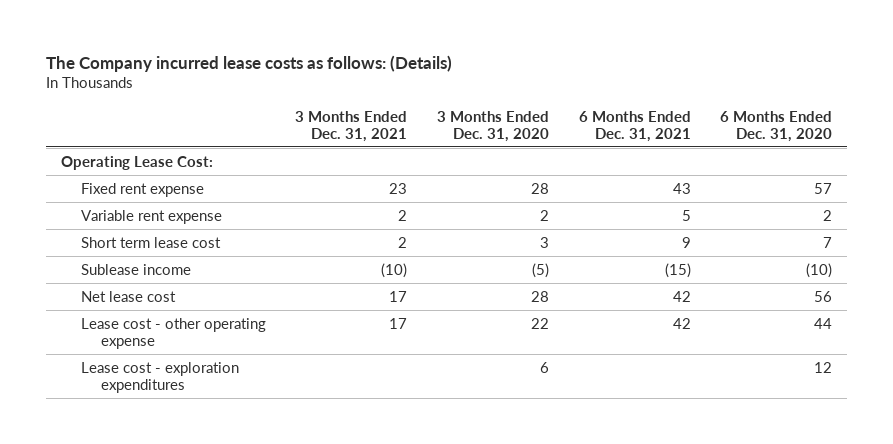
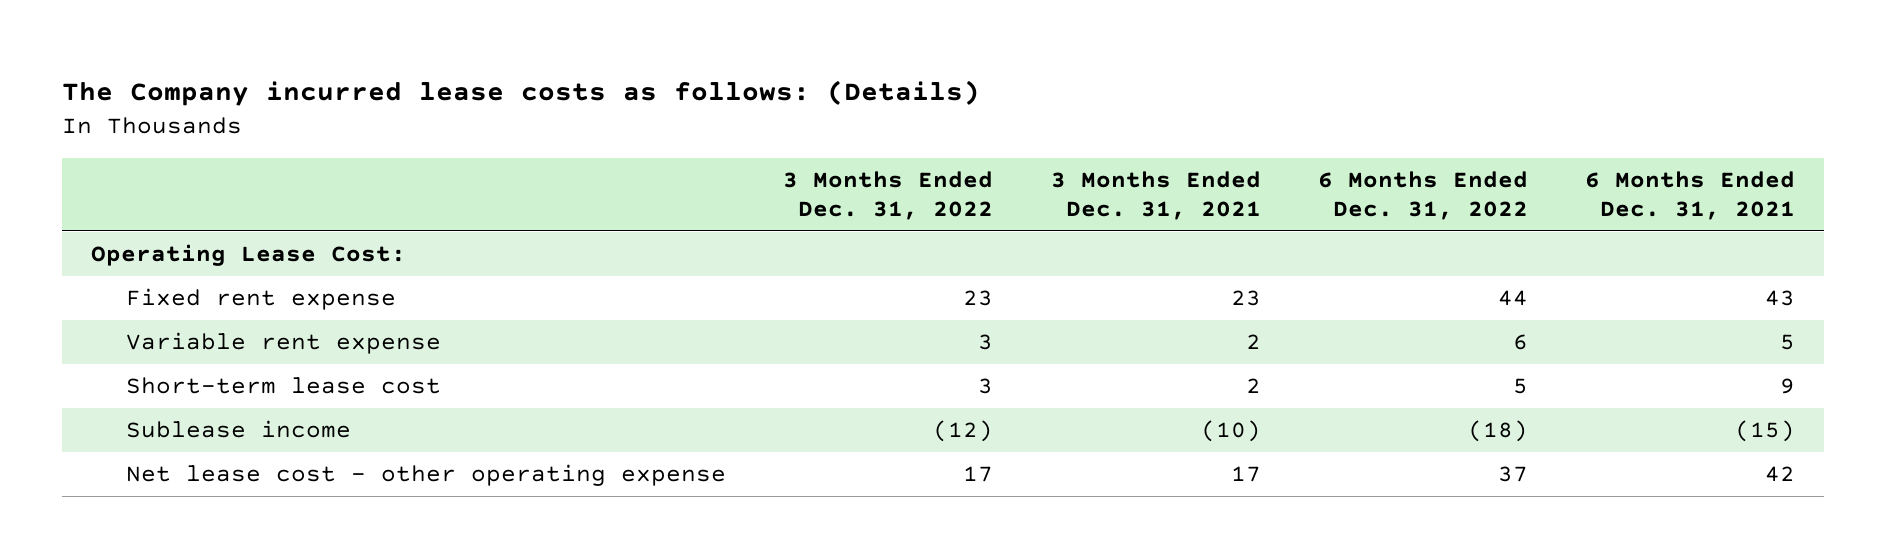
[437,110,550,142] 3 Months Ended Dec. 31, 2020 -> none
[720,110,833,142] 6 Months Ended Dec. 31, 2020 -> none
none -> [783,170,994,221] 3 Months Ended Dec. 31, 2022
none -> [1317,170,1528,221] 6 Months Ended Dec. 31, 2022
[80,236,221,248] Short term lease cost -> [126,377,442,395] Short-term lease cost
[80,317,266,349] Lease cost - other operating expense -> none
[80,361,239,393] Lease cost - exploration expenditures -> none
[80,290,176,302] Net lease cost -> [126,464,727,487] Net lease cost - other operating expense

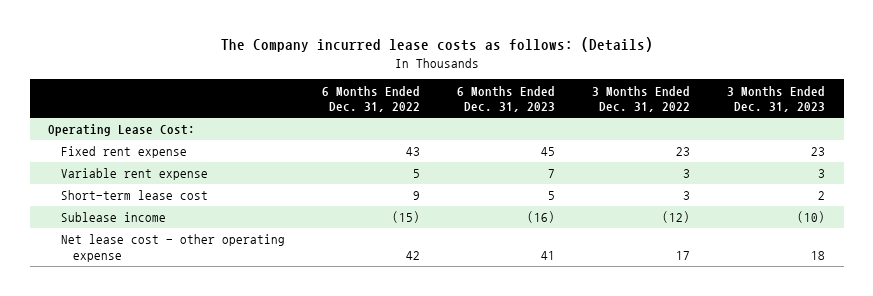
[1050,170,1261,221] 3 Months Ended Dec. 31, 2021 -> none
[1584,170,1795,221] 6 Months Ended Dec. 31, 2021 -> none
none -> [456,85,555,113] 6 Months Ended Dec. 31, 2023
none -> [727,85,826,113] 3 Months Ended Dec. 31, 2023
[1497,290,1528,307] 44 -> [405,147,420,157] 43
[1512,334,1528,351] 6 -> [412,169,420,179] 5
[1512,378,1528,395] 5 -> [412,191,420,201] 9
[1467,420,1528,443] (18) -> [391,211,420,224] (15)
[1497,466,1528,483] 37 -> [405,250,420,260] 42

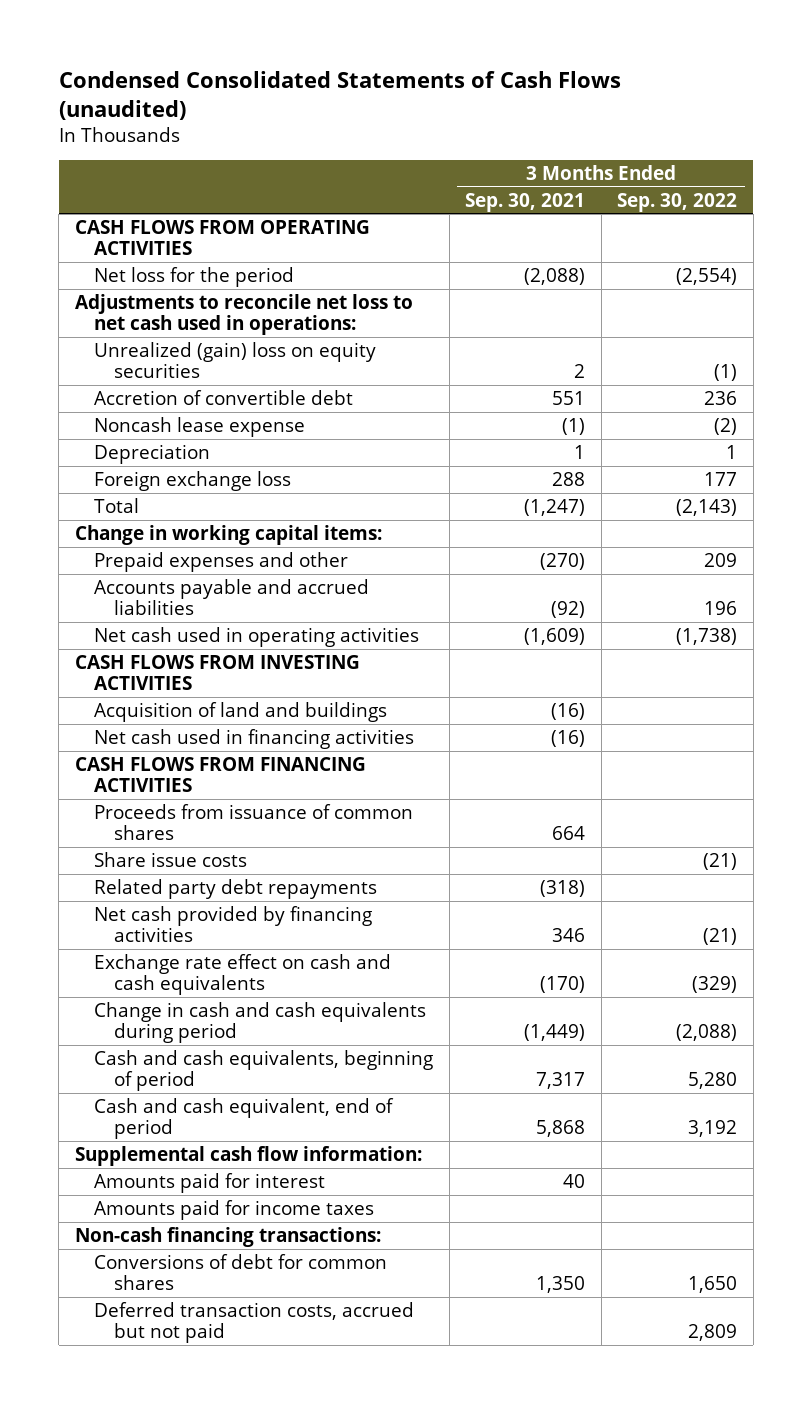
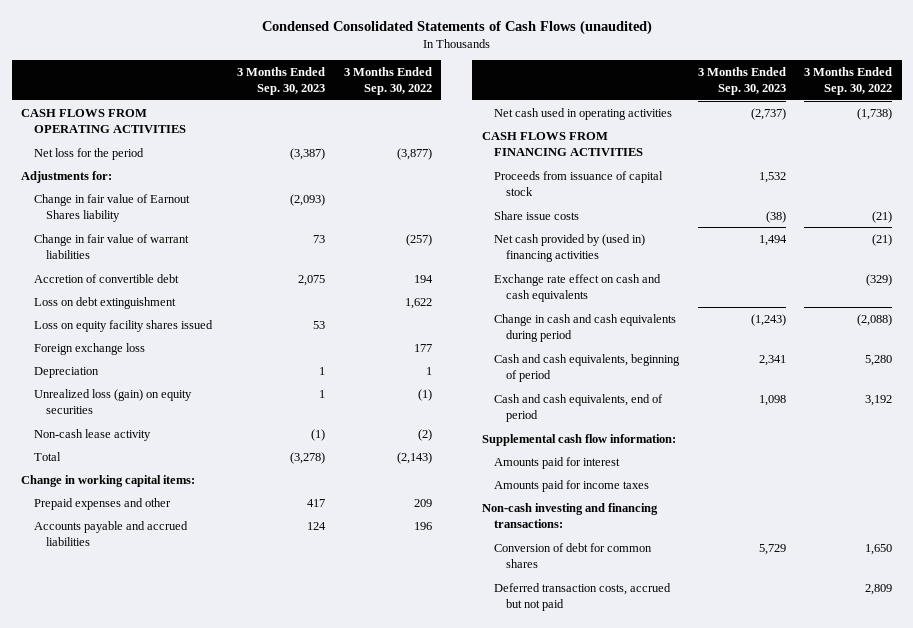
[465,192,586,212] Sep. 30, 2021 -> none
none -> [237,67,326,96] 3 Months Ended Sep. 30, 2023
[94,341,377,379] Unrealized (gain) loss on equity securities -> none
[94,416,306,437] Noncash lease expense -> none
[676,267,738,285] (2,554) -> [396,147,432,160] (3,877)
[74,293,413,336] Adjustments to reconcile net loss to net cash used in operations: -> [21,170,113,183] Adjustments for:
none -> [33,193,190,222] Change in fair value of Earnout Shares liability
none -> [33,233,189,259] Change in fair value of warrant liabilities
[704,390,738,405] 236 -> [413,274,433,283] 194
none -> [33,296,176,309] Loss on debt extinguishment
none -> [33,319,213,332] Loss on equity facility shares issued
[94,443,211,464] Depreciation -> [33,366,99,378] Depreciation
none -> [33,388,192,414] Unrealized loss (gain) on equity securities
none -> [33,428,151,441] Non-cash lease activity
[74,654,360,691] CASH FLOWS FROM INVESTING ACTIVITIES -> none
[94,701,388,722] Acquisition of land and buildings -> none
[94,728,415,749] Net cash used in financing activities -> none
[94,803,414,841] Proceeds from issuance of common shares -> [493,170,663,196] Proceeds from issuance of capital stock
[94,878,378,899] Related party debt repayments -> none
[94,905,373,943] Net cash provided by financing activities -> [493,233,645,262] Net cash provided by (used in) financing activities
[94,1097,395,1140] Cash and cash equivalent, end of period -> [493,393,663,422] Cash and cash equivalents, end of period
[74,1226,381,1247] Non-cash financing transactions: -> [481,502,658,528] Non-cash investing and financing transactions:
[94,1253,388,1291] Conversions of debt for common shares -> [493,542,652,568] Conversion of debt for common shares

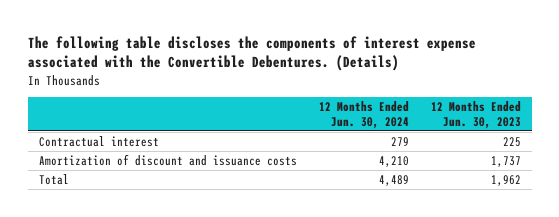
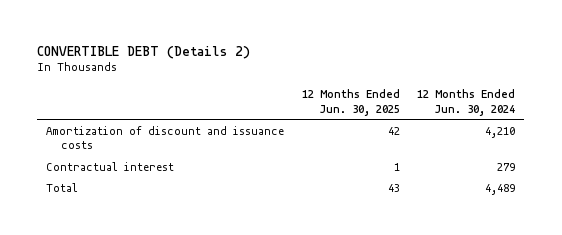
[27,35,476,72] The following table discloses the components of interest expense associated with the Convertible Debentures. (Details) -> [37,45,251,59] CONVERTIBLE DEBT (Details 2)
[430,101,521,130] 12 Months Ended Jun. 30, 2023 -> none
none -> [301,88,400,116] 12 Months Ended Jun. 30, 2025
[38,135,159,147] Contractual interest -> [46,161,175,171] Contractual interest

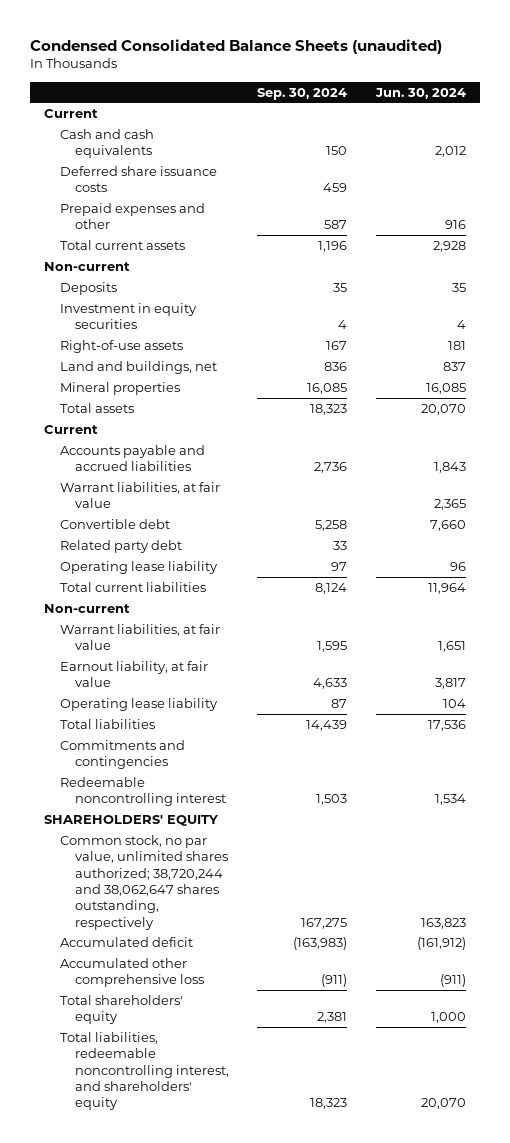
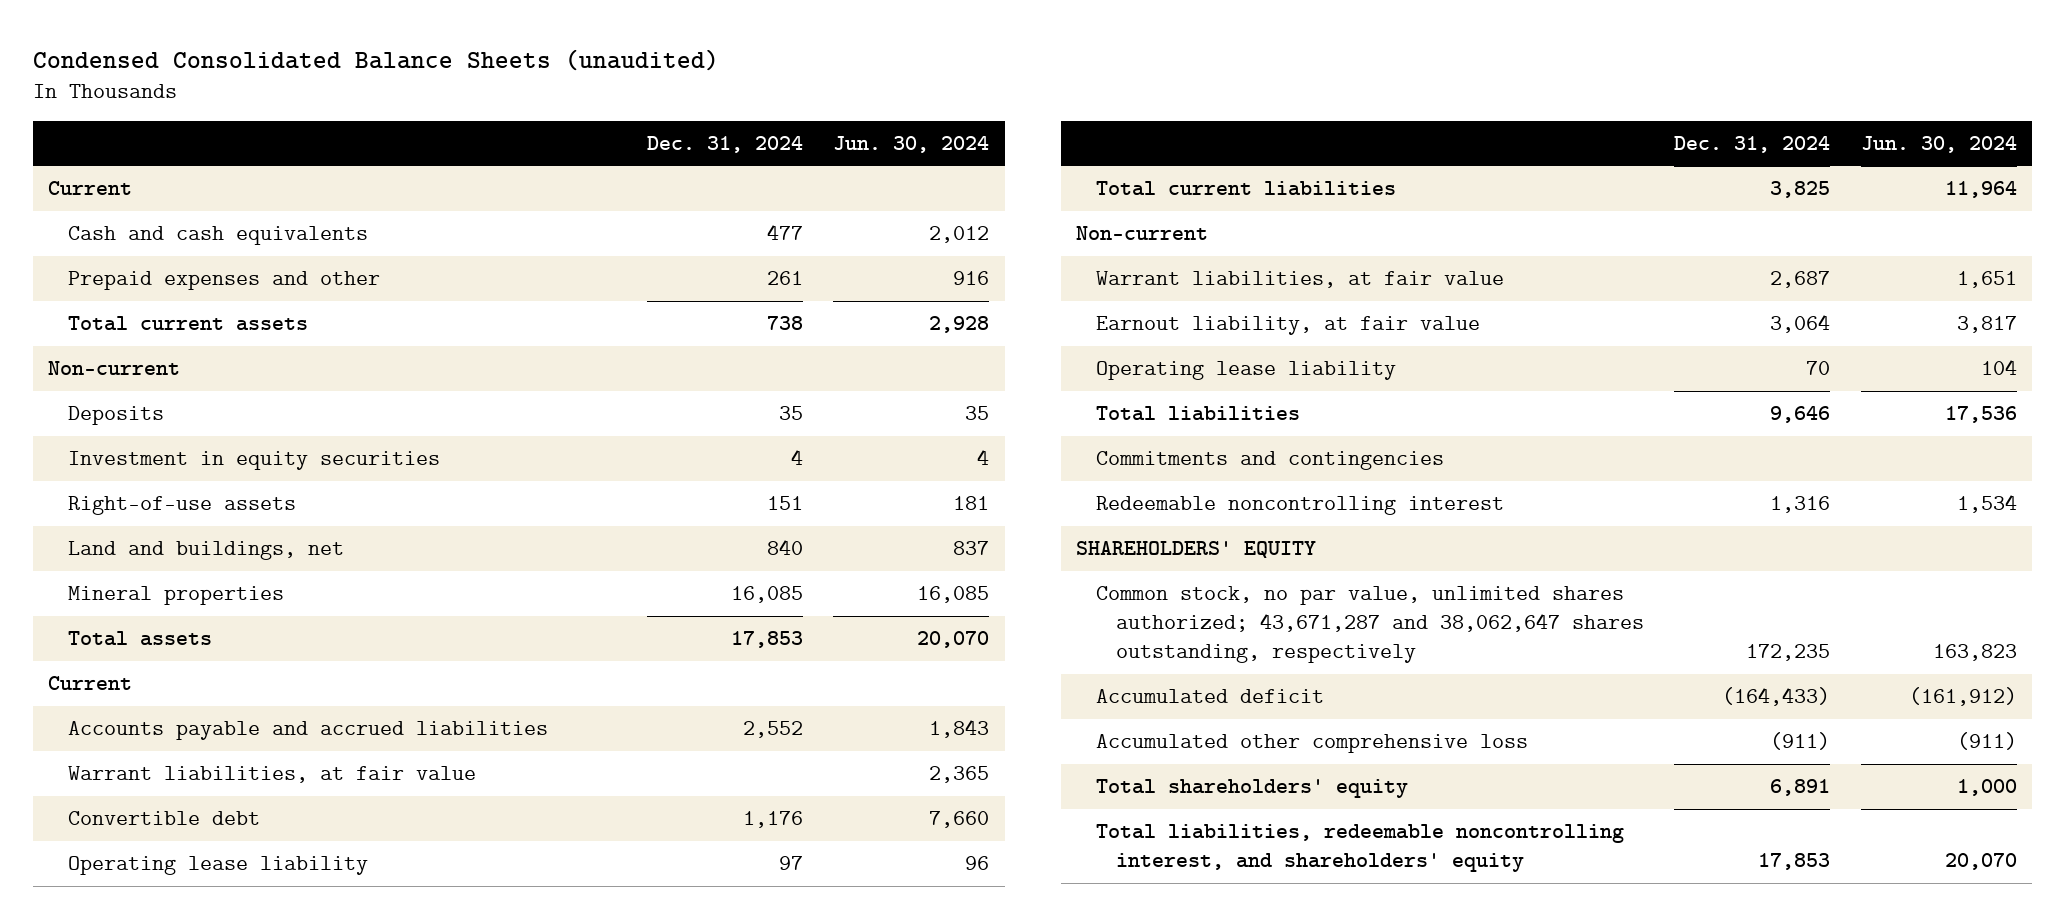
[257,87,348,100] Sep. 30, 2024 -> none
none -> [646,135,803,153] Dec. 31, 2024
[59,165,217,193] Deferred share issuance costs -> none
[59,539,182,553] Related party debt -> none
[59,834,228,930] Common stock, no par value, unlimited shares authorized; 38,720,244 and 38,062,647 shares outstanding, respectively -> [1095,586,1644,664] Common stock, no par value, unlimited shares authorized; 43,671,287 and 38,062,647 shares outstanding, respectively

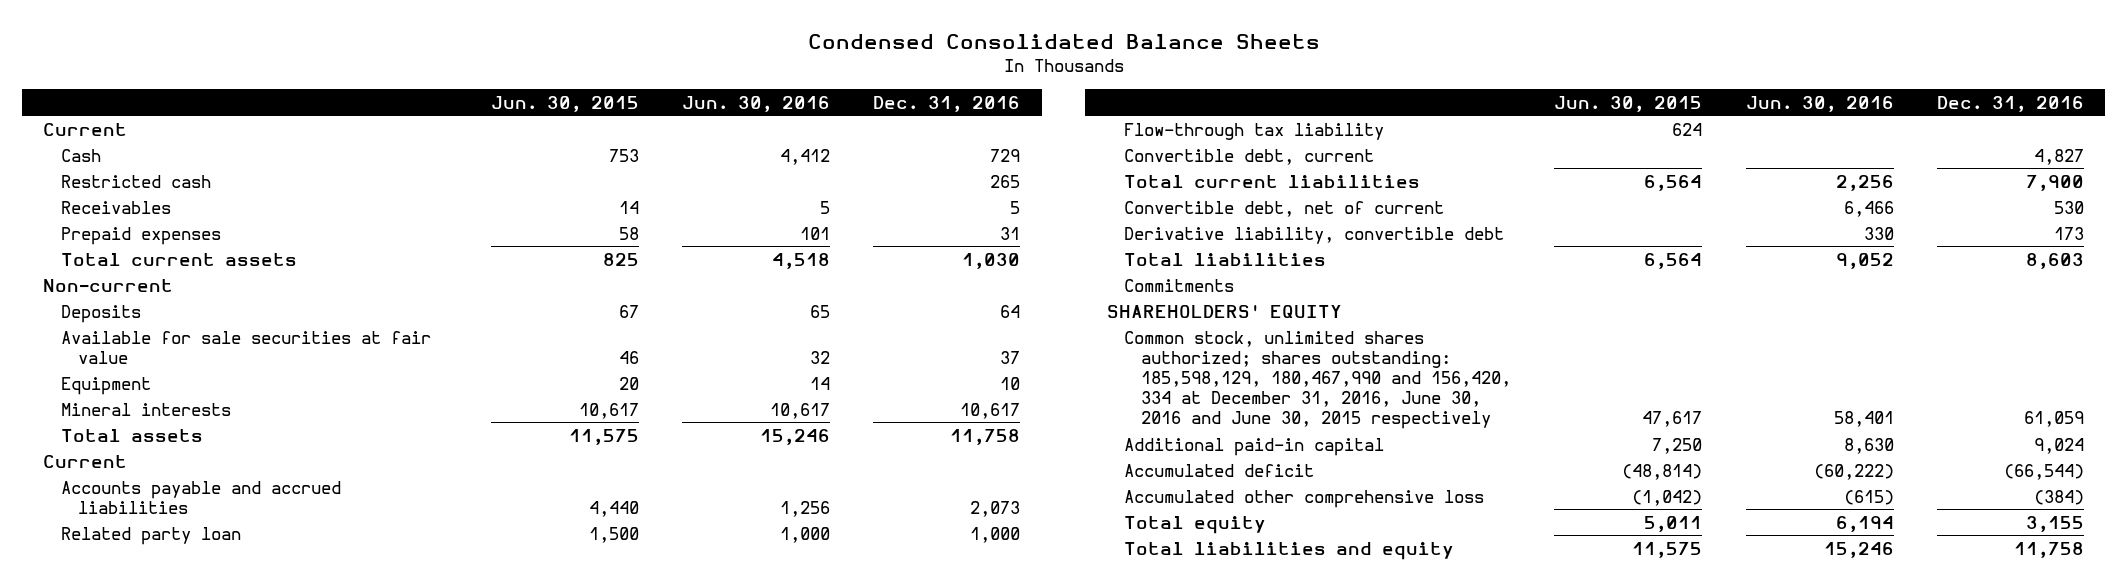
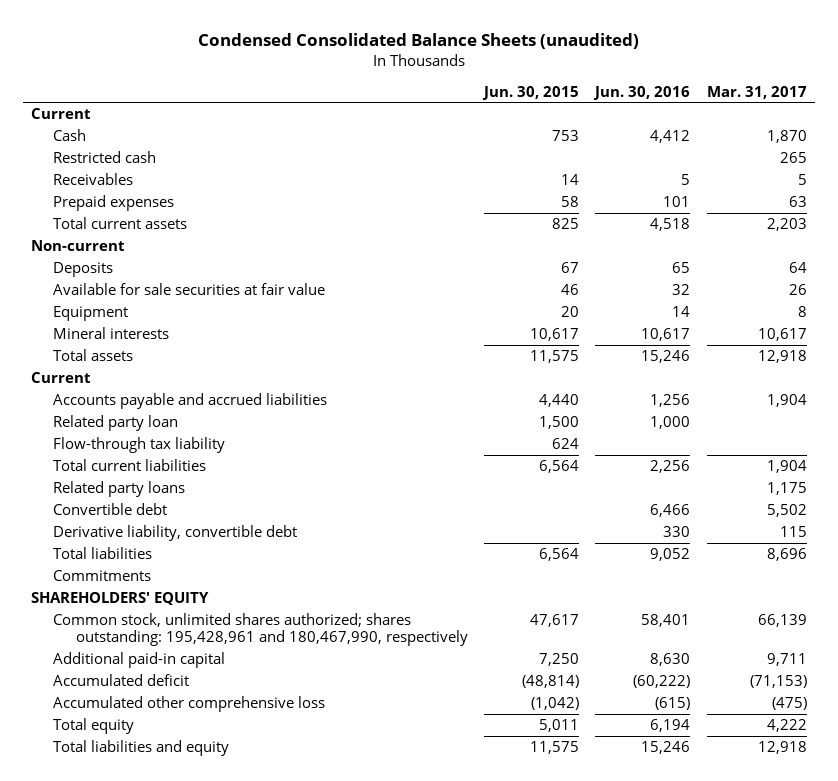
[807,33,1320,49] Condensed Consolidated Balance Sheets -> [198,33,640,50] Condensed Consolidated Balance Sheets (unaudited)
[873,95,1021,112] Dec. 31, 2016 -> none
none -> [706,85,807,99] Mar. 31, 2017
[1123,148,1374,165] Convertible debt, current -> none
none -> [53,481,186,498] Related party loans
[1123,200,1444,217] Convertible debt, net of current -> [53,503,168,516] Convertible debt
[1123,330,1512,430] Common stock, unlimited shares authorized; shares outstanding: 185,598,129, 180,467,990 and 156,420, 334 at December 31, 2016, June 30, 2016 and June 30, 2015 respectively -> [53,613,468,646] Common stock, unlimited shares authorized; shares outstanding: 195,428,961 and 180,467,990, respectively

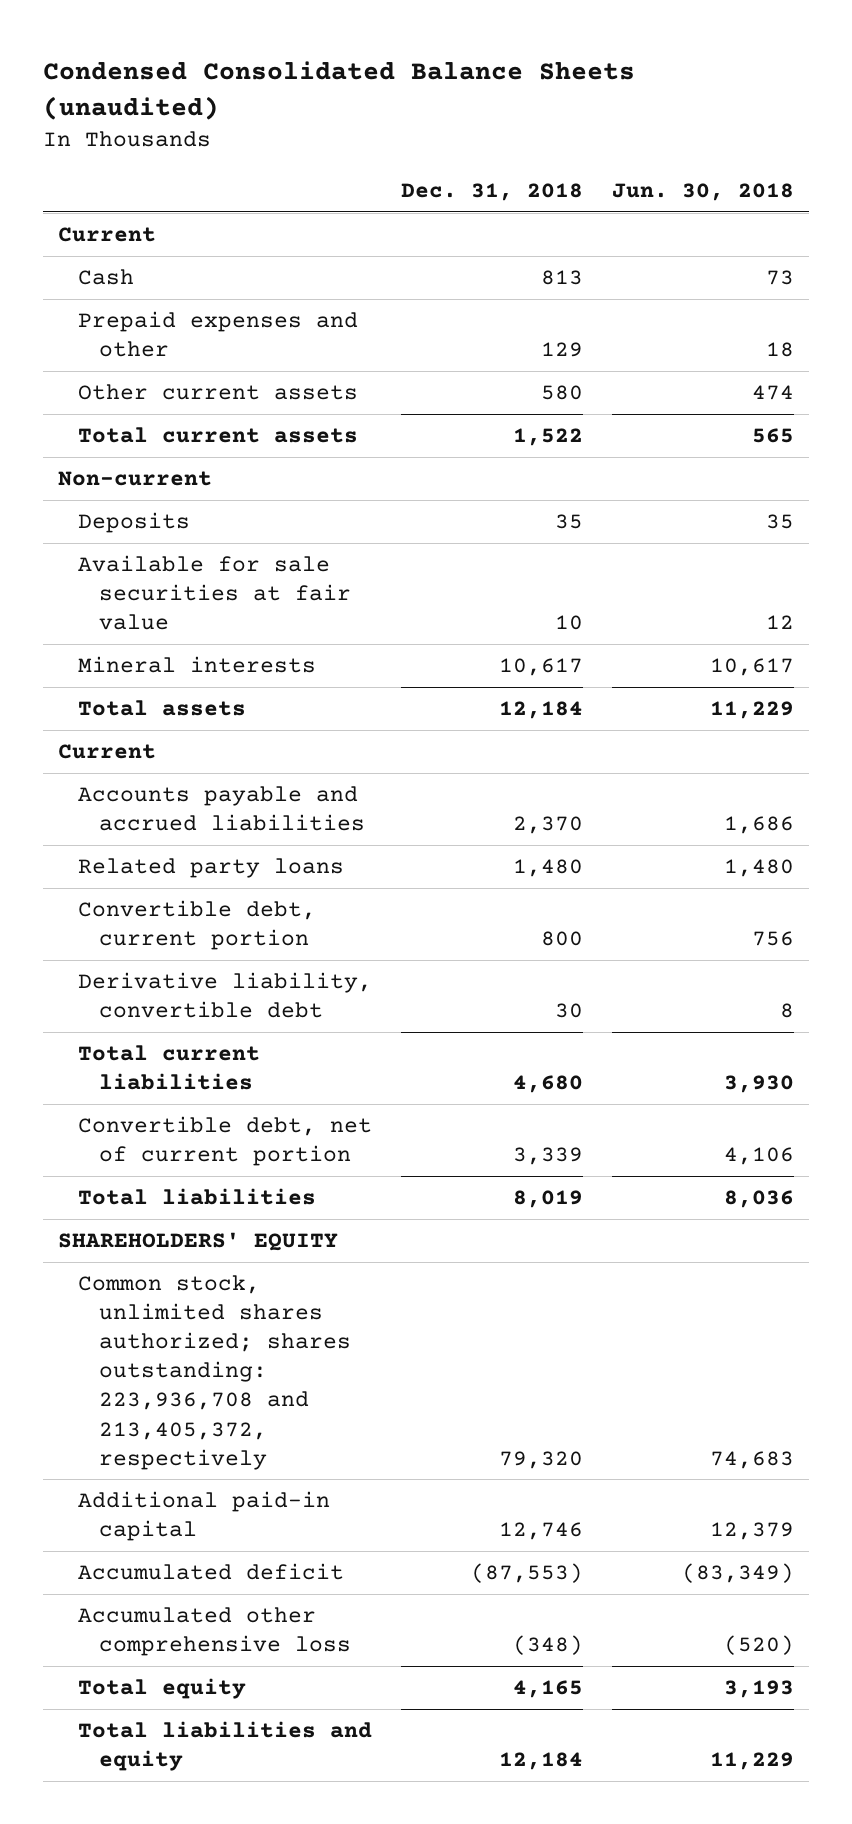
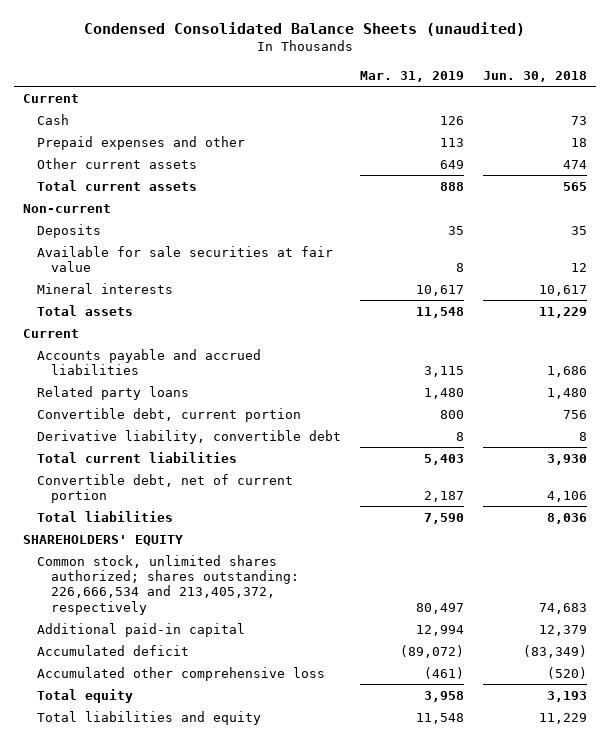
[401,183,584,202] Dec. 31, 2018 -> none
none -> [359,70,464,82] Mar. 31, 2019
[78,1275,352,1470] Common stock, unlimited shares authorized; shares outstanding: 223,936,708 and 213,405,372, respectively -> [37,554,299,615] Common stock, unlimited shares authorized; shares outstanding: 226,666,534 and 213,405,372, respectively

